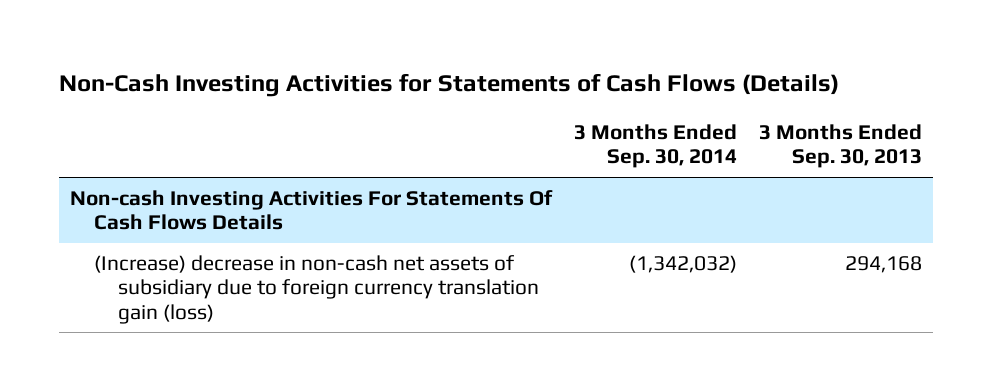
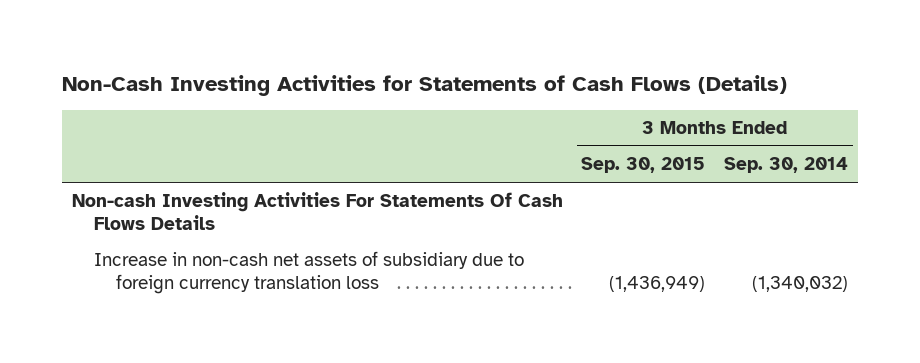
[758,124,922,169] 3 Months Ended Sep. 30, 2013 -> none
none -> [581,157,706,174] Sep. 30, 2015
[94,255,540,324] (Increase) decrease in non-cash net assets of subsidiary due to foreign currency translation gain (loss) -> [93,251,524,295] Increase in non-cash net assets of subsidiary due to foreign currency translation loss
[628,255,737,274] (1,342,032) -> [752,276,849,293] (1,340,032)

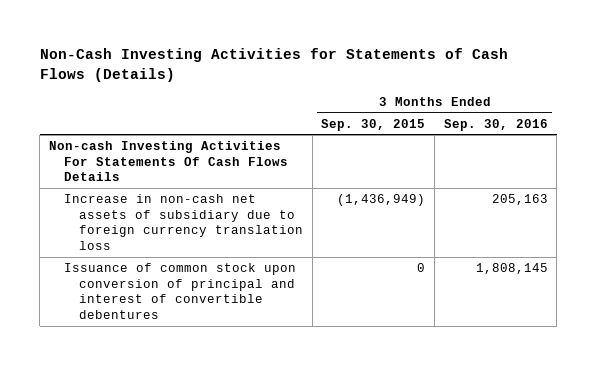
[724,157,849,174] Sep. 30, 2014 -> none
none -> [443,118,548,131] Sep. 30, 2016
none -> [64,262,297,320] Issuance of common stock upon conversion of principal and interest of convertible debentures

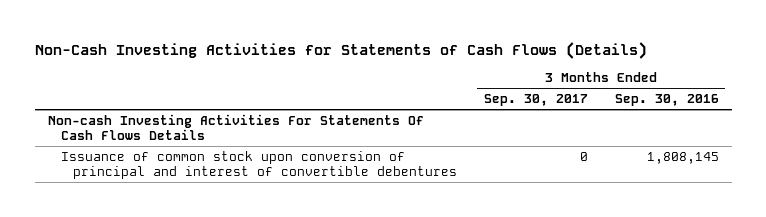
[321,118,426,131] Sep. 30, 2015 -> none
none -> [483,94,588,107] Sep. 30, 2017
[64,193,304,251] Increase in non-cash net assets of subsidiary due to foreign currency translation loss -> none

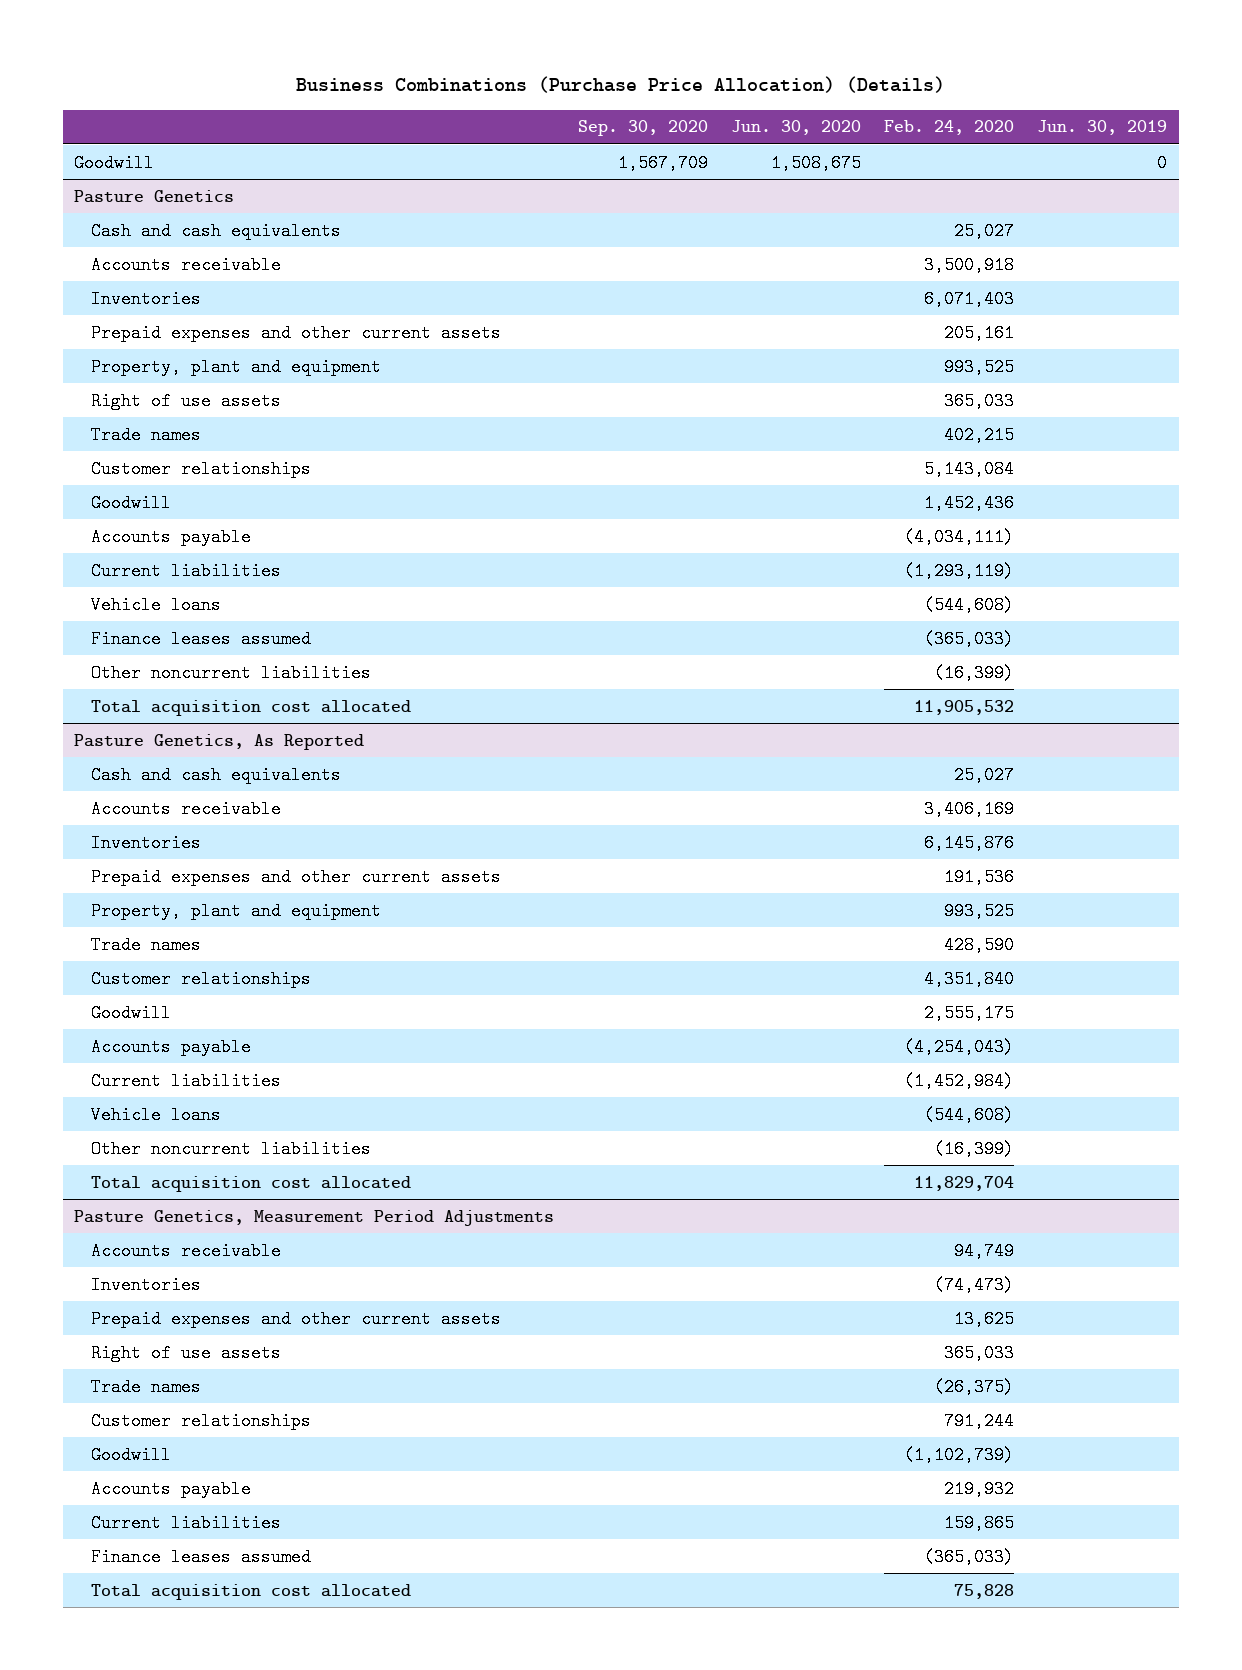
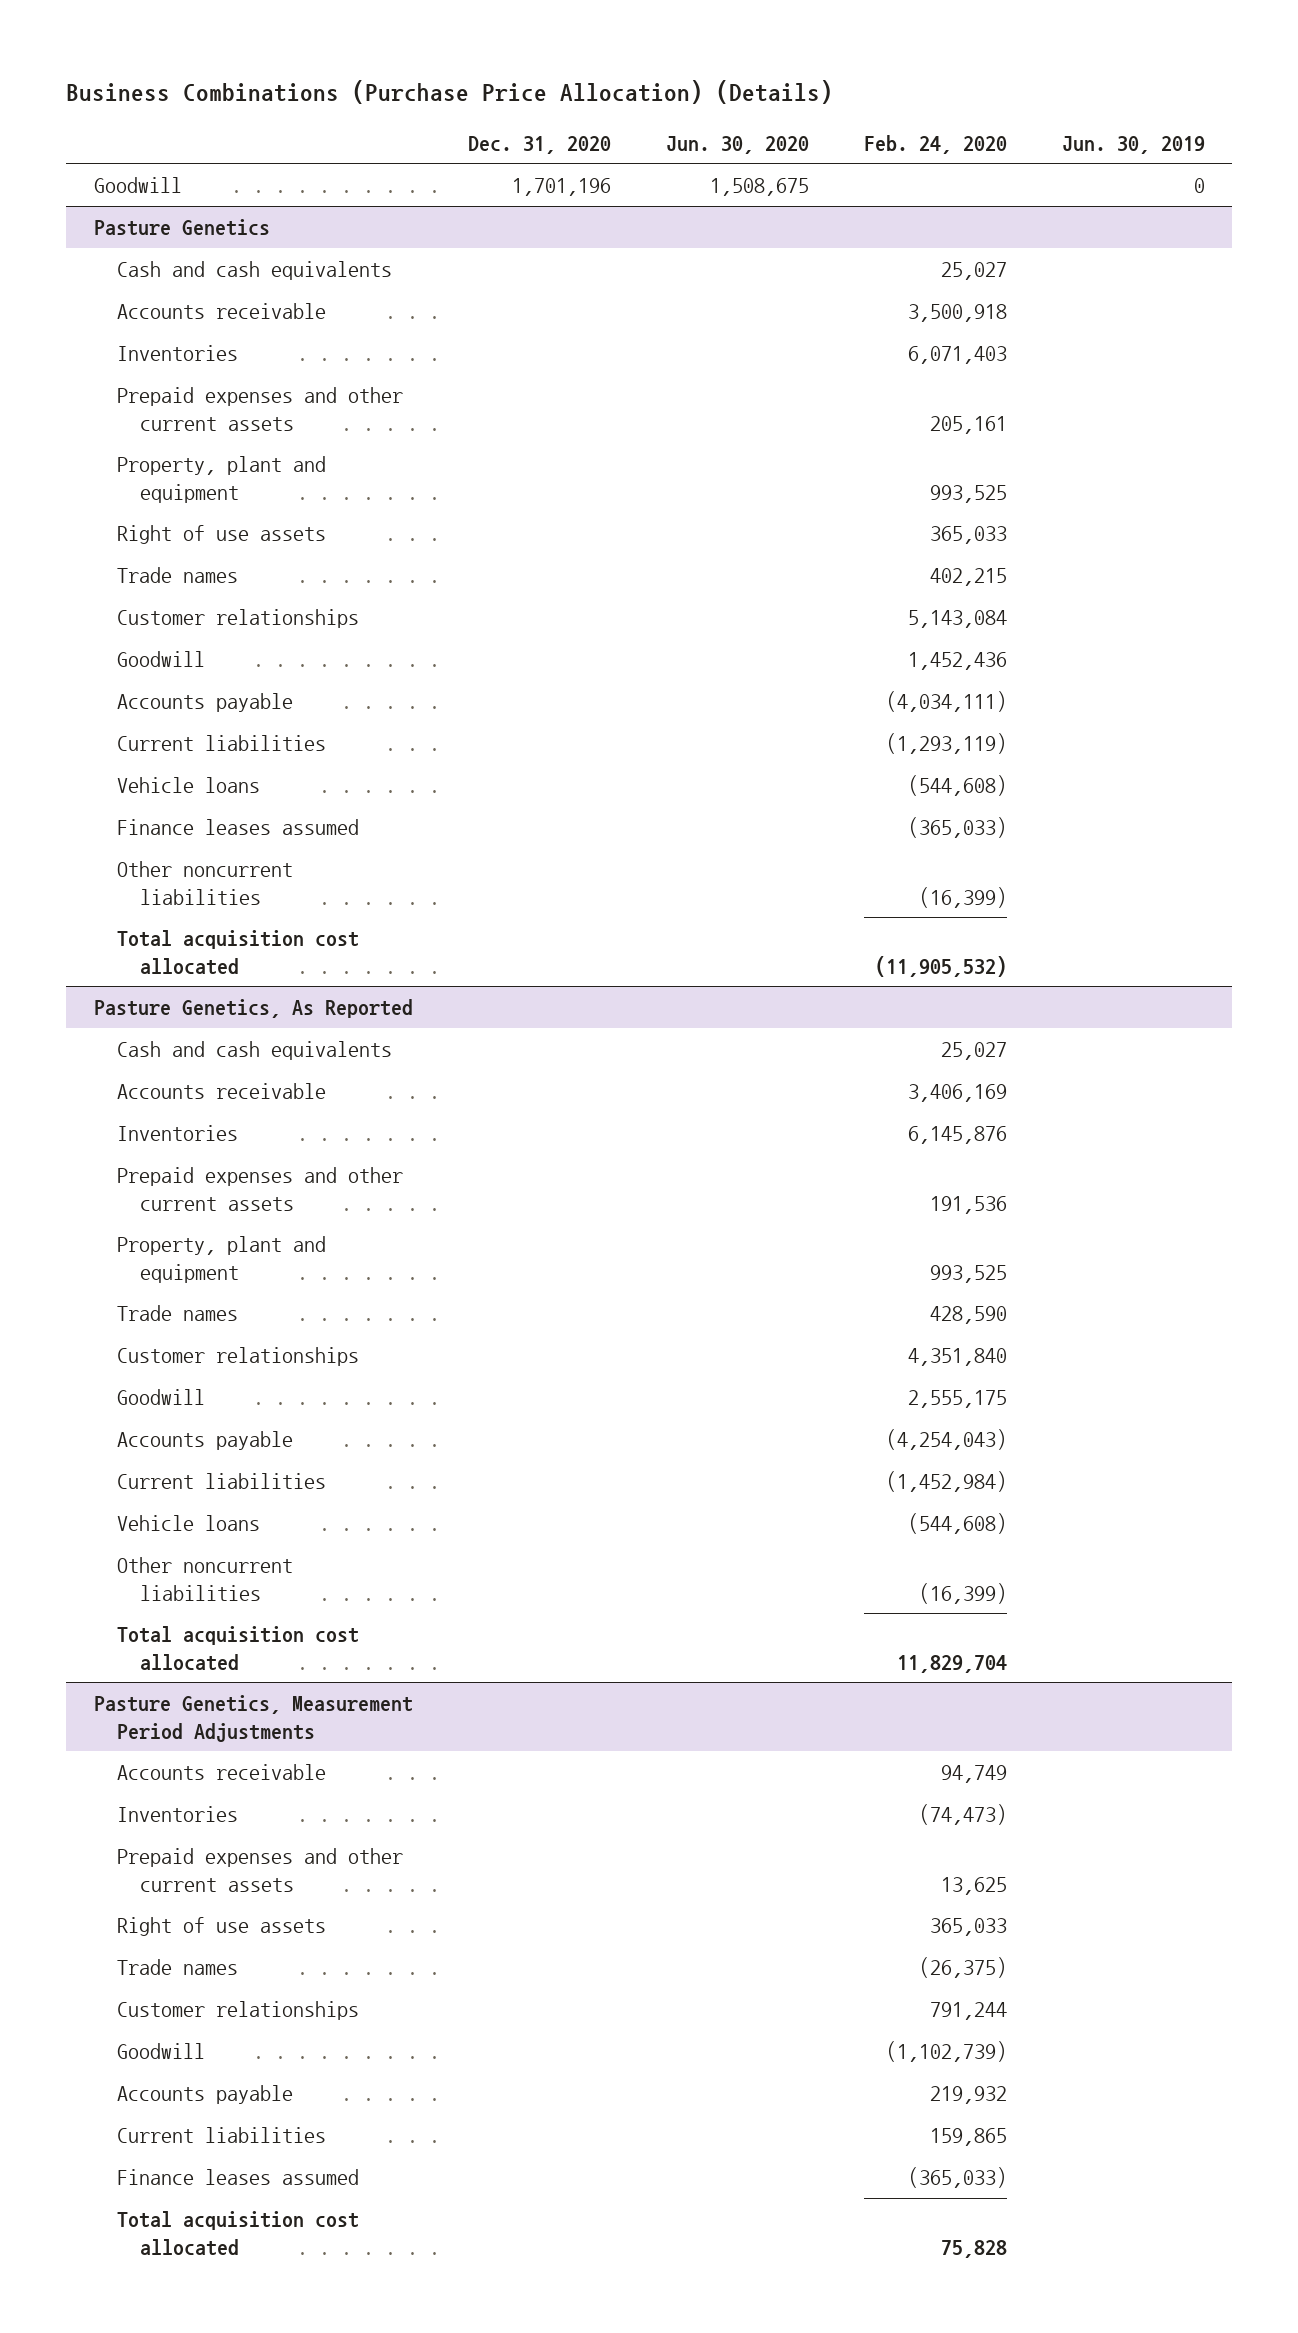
[577,120,708,137] Sep. 30, 2020 -> none
none -> [467,135,611,154] Dec. 31, 2020
[914,699,1015,715] 11,905,532 -> [874,955,1007,977] (11,905,532)

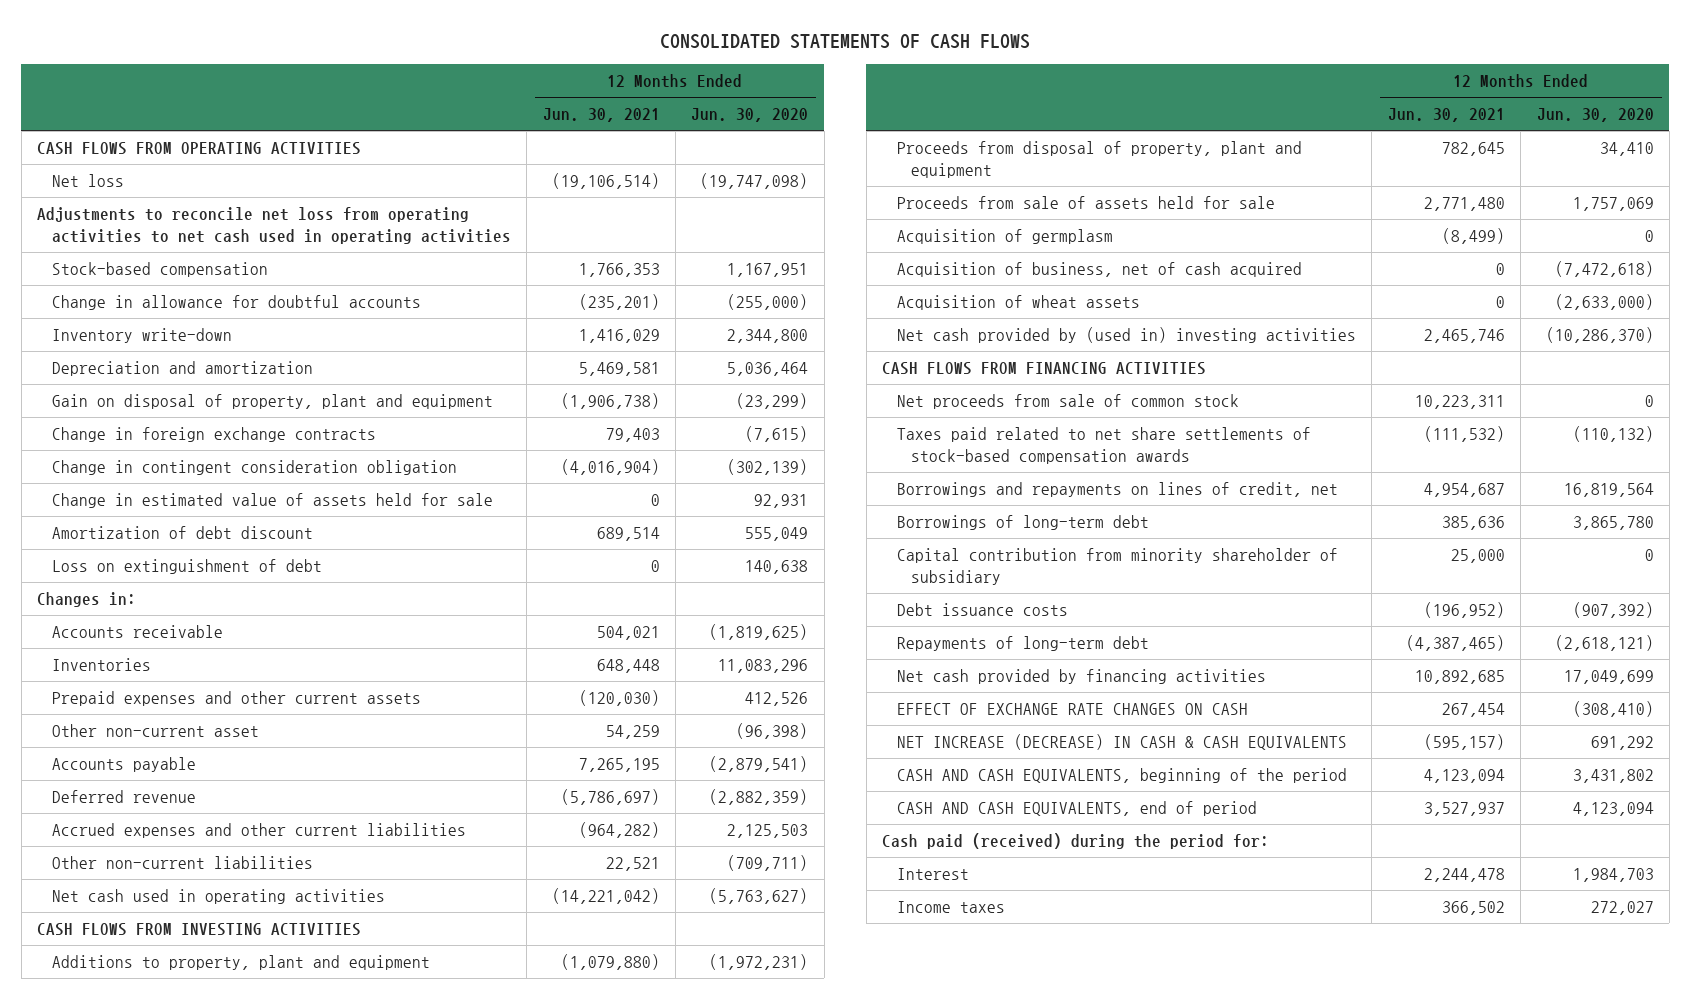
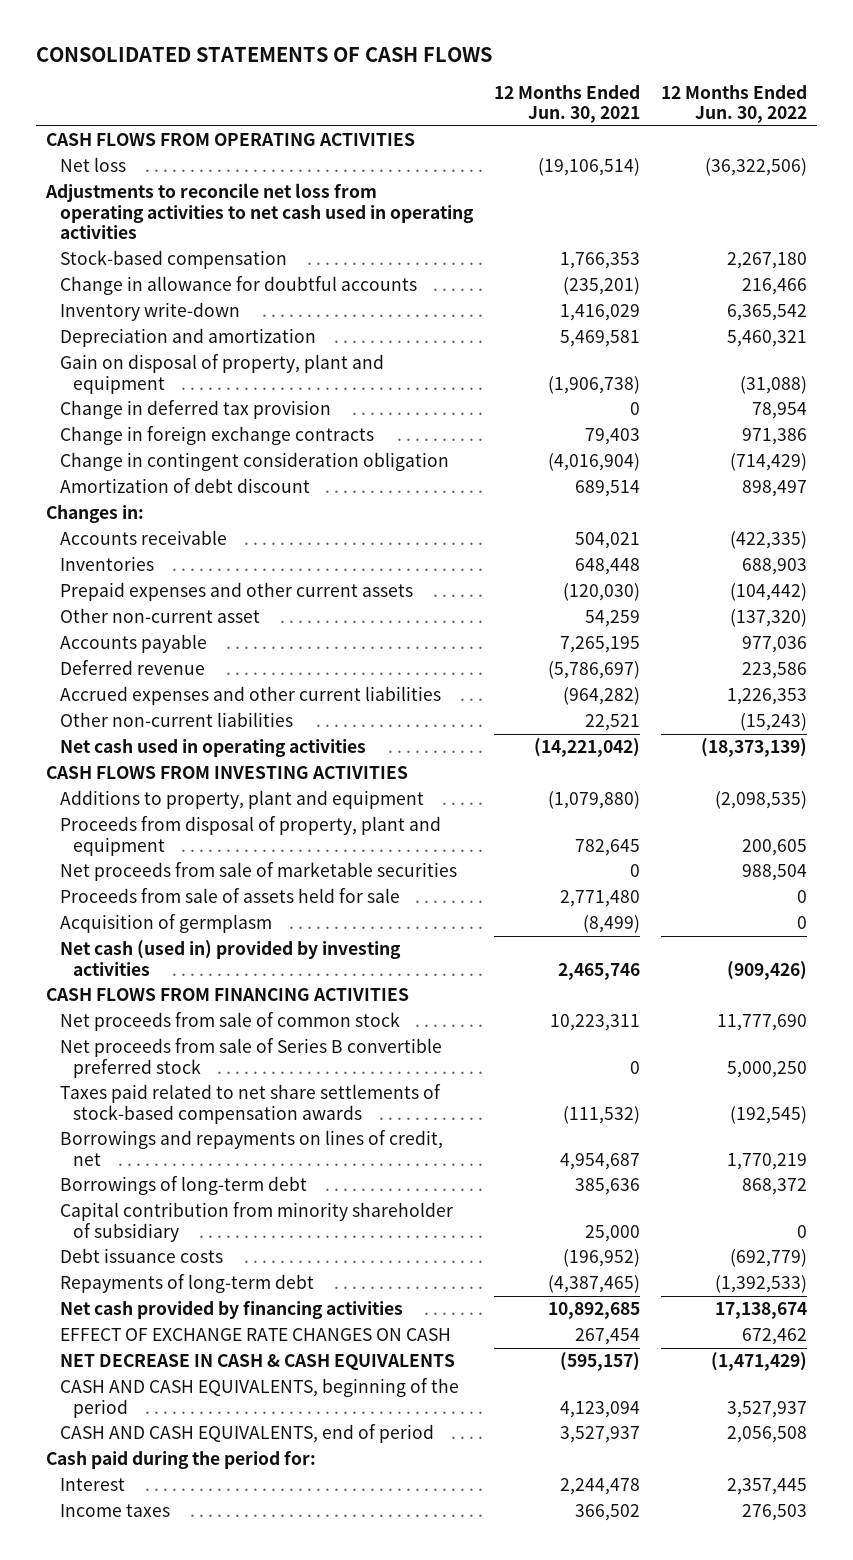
[691,108,809,123] Jun. 30, 2020 -> none
none -> [660,84,807,124] 12 Months Ended Jun. 30, 2022
none -> [59,400,331,420] Change in deferred tax provision
[51,493,493,509] Change in estimated value of assets held for sale -> none
[51,559,322,575] Loss on extinguishment of debt -> none
none -> [59,862,457,882] Net proceeds from sale of marketable securities
[896,262,1302,278] Acquisition of business, net of cash acquired -> none
[896,295,1140,311] Acquisition of wheat assets -> none
[896,327,1356,344] Net cash provided by (used in) investing activities -> [59,940,401,976] Net cash (used in) provided by investing activities
none -> [59,1038,442,1078] Net proceeds from sale of Series B convertible preferred stock
[896,734,1347,751] NET INCREASE (DECREASE) IN CASH & CASH EQUIVALENTS -> [59,1354,455,1372] NET DECREASE IN CASH & CASH EQUIVALENTS
[882,833,1270,850] Cash paid (received) during the period for: -> [46,1450,317,1470] Cash paid during the period for:

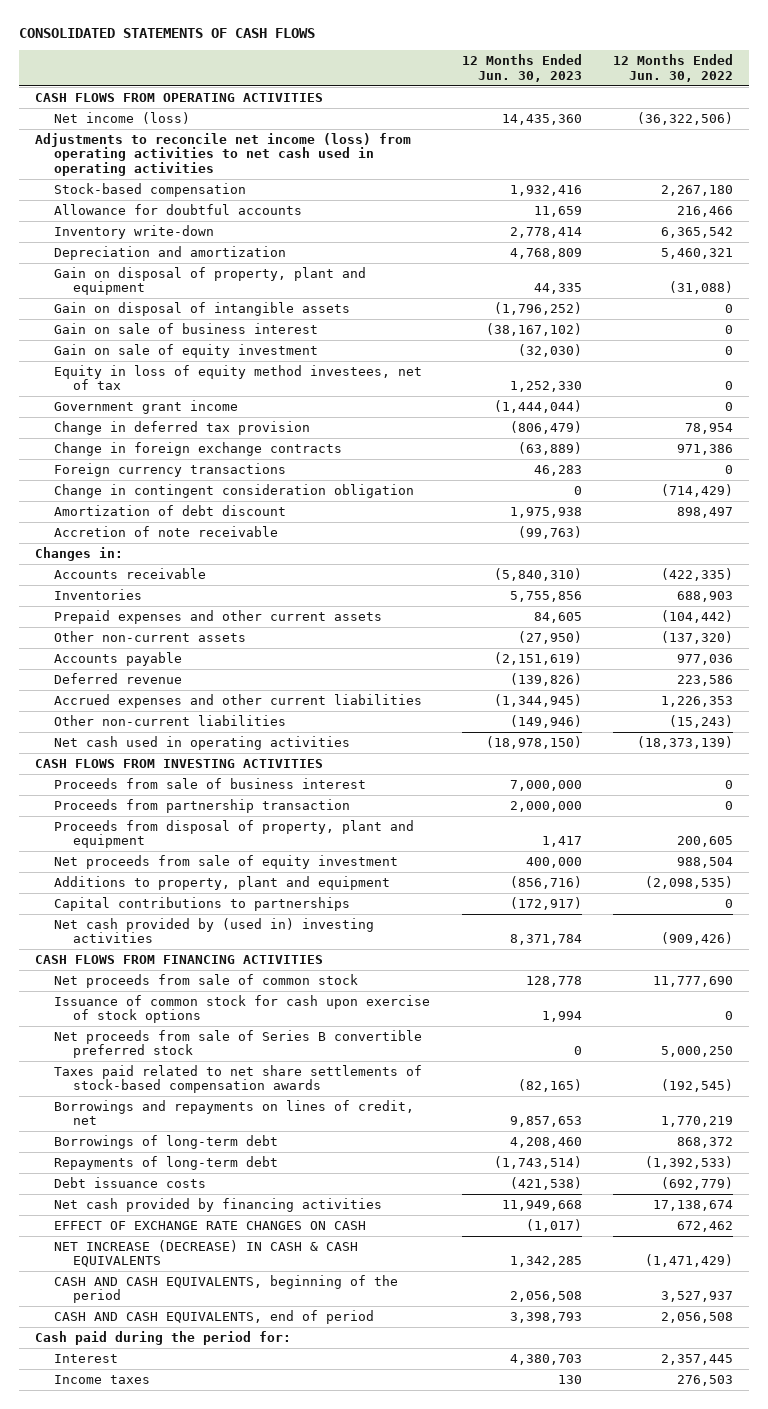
[493,84,640,124] 12 Months Ended Jun. 30, 2021 -> none
none -> [461,54,582,82] 12 Months Ended Jun. 30, 2023
[59,157,126,173] Net loss -> [53,111,190,124] Net income (loss)
[45,183,474,240] Adjustments to reconcile net loss from operating activities to net cash used in operating activities -> [34,132,411,177] Adjustments to reconcile net income (loss) from operating activities to net cash used in operating activities
[59,276,417,296] Change in allowance for doubtful accounts -> [53,203,302,215] Allowance for doubtful accounts
none -> [53,301,350,316] Gain on disposal of intangible assets
none -> [53,322,318,334] Gain on sale of business interest
none -> [53,343,318,358] Gain on sale of equity investment
none -> [53,364,422,391] Equity in loss of equity method investees, net of tax
none -> [53,399,238,414] Government grant income
none -> [53,462,286,477] Foreign currency transactions
none -> [53,525,278,537] Accretion of note receivable
[59,608,260,624] Other non-current asset -> [53,630,246,642] Other non-current assets
none -> [53,777,366,789] Proceeds from sale of business interest
none -> [53,798,350,813] Proceeds from partnership transaction
[59,888,400,904] Proceeds from sale of assets held for sale -> none
[59,914,272,934] Acquisition of germplasm -> none
[59,862,457,882] Net proceeds from sale of marketable securities -> [53,854,398,869] Net proceeds from sale of equity investment
[59,790,424,810] Additions to property, plant and equipment -> [53,875,390,890] Additions to property, plant and equipment
none -> [53,896,350,911] Capital contributions to partnerships
[59,940,401,976] Net cash (used in) provided by investing activities -> [53,917,374,944] Net cash provided by (used in) investing activities
none -> [53,994,430,1024] Issuance of common stock for cash upon exercise of stock options
[59,1202,453,1242] Capital contribution from minority shareholder of subsidiary -> none
[59,1248,223,1264] Debt issuance costs -> [53,1176,206,1188] Debt issuance costs
[59,1354,455,1372] NET DECREASE IN CASH & CASH EQUIVALENTS -> [53,1239,358,1268] NET INCREASE (DECREASE) IN CASH & CASH EQUIVALENTS

